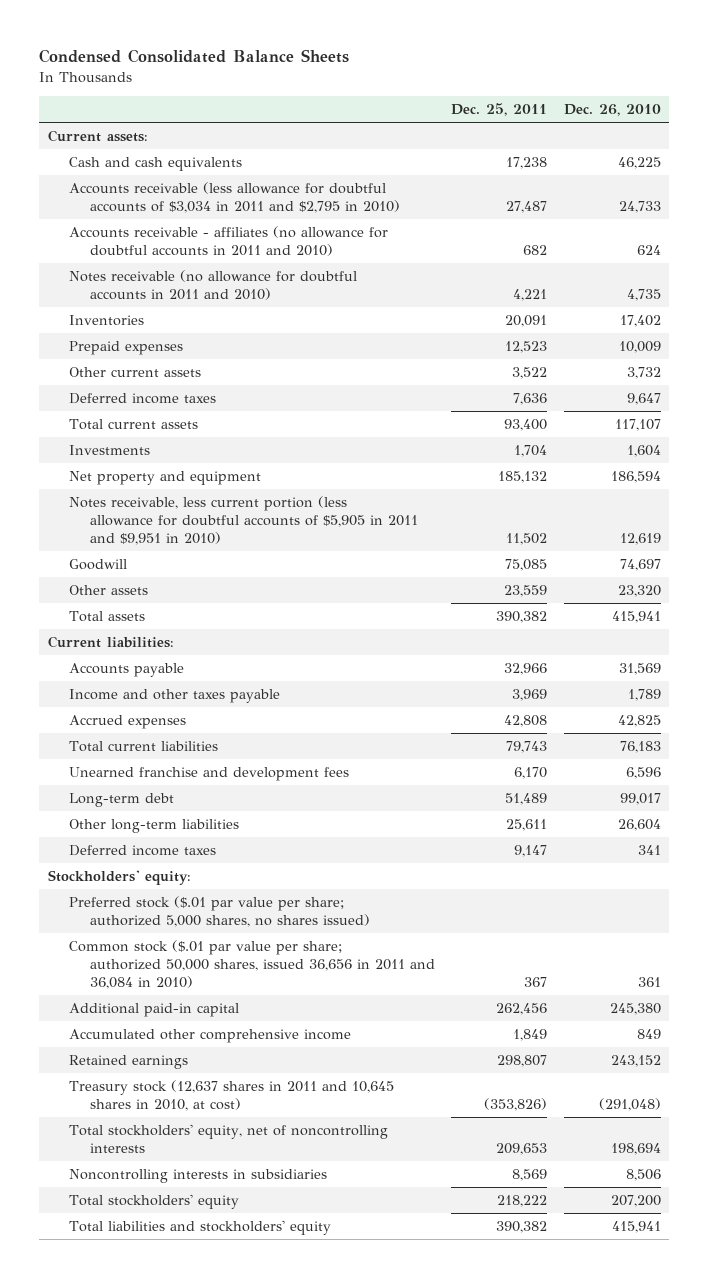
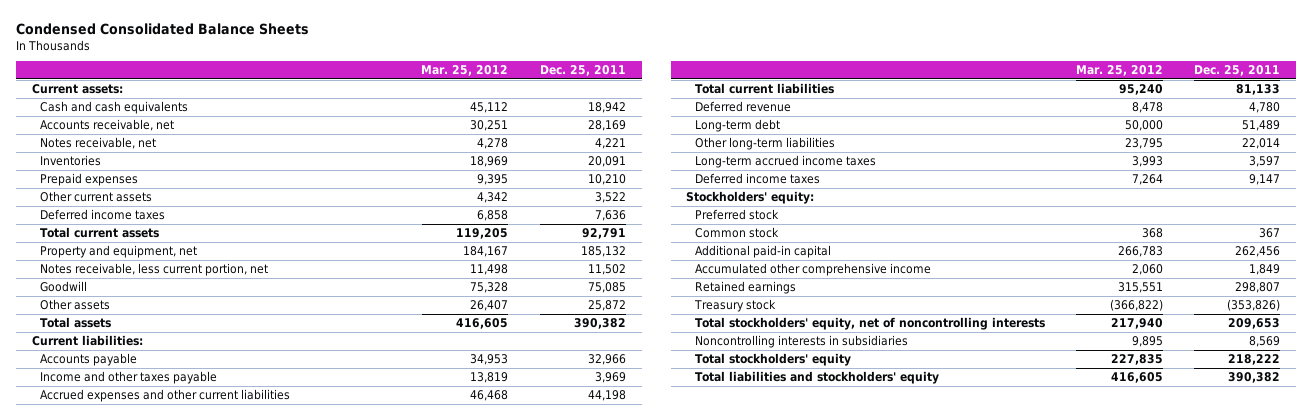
[563,104,661,117] Dec. 26, 2010 -> none
none -> [421,65,509,77] Mar. 25, 2012
[68,181,400,214] Accounts receivable (less allowance for doubtful accounts of $3,034 in 2011 and $2,795 in 2010) -> none
[68,225,388,257] Accounts receivable - affiliates (no allowance for doubtful accounts in 2011 and 2010) -> none
[506,156,548,169] 17,238 -> [587,102,626,114] 18,942
none -> [40,119,175,132] Accounts receivable, net
[68,269,357,301] Notes receivable (no allowance for doubtful accounts in 2011 and 2010) -> [40,137,157,150] Notes receivable, net
[505,340,548,353] 12,523 -> [587,174,626,186] 10,210
[68,444,150,455] Investments -> none
[504,418,548,431] 93,400 -> [581,228,626,240] 92,791
[68,470,261,485] Net property and equipment -> [40,245,198,259] Property and equipment, net
[68,495,418,546] Notes receivable, less current portion (less allowance for doubtful accounts of $5,905 in 2011 and $9,951 in 2010) -> [40,263,269,277] Notes receivable, less current portion, net
[504,584,548,597] 23,559 -> [587,300,626,312] 25,872
[68,766,349,781] Unearned franchise and development fees -> none
[68,714,186,729] Accrued expenses -> [40,389,291,403] Accrued expenses and other current liabilities
[504,714,548,727] 42,808 -> [587,390,626,402] 44,198
[506,740,548,753] 79,743 -> [1236,84,1281,96] 81,133
none -> [694,101,791,113] Deferred revenue
[506,818,548,831] 25,611 -> [1242,138,1281,150] 22,014
none -> [694,155,876,169] Long-term accrued income taxes
[68,895,370,928] Preferred stock ($.01 par value per share; authorized 5,000 shares, no shares issued) -> [694,209,779,221] Preferred stock
[68,939,435,990] Common stock ($.01 par value per share; authorized 50,000 shares, issued 36,656 in 2011 and 36,084 in 2010) -> [694,227,779,239] Common stock
[68,1079,394,1112] Treasury stock (12,637 shares in 2011 and 10,645 shares in 2010, at cost) -> [693,299,776,313] Treasury stock

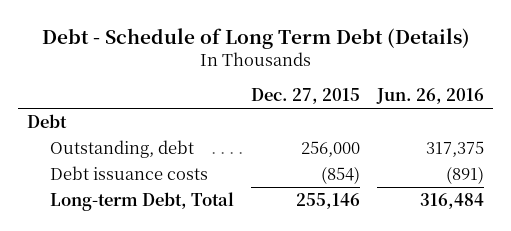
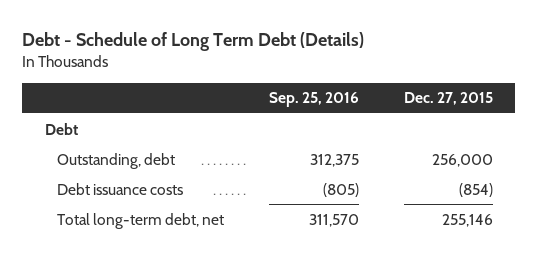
[376,88,485,105] Jun. 26, 2016 -> none
none -> [268,92,359,108] Sep. 25, 2016
[50,191,235,211] Long-term Debt, Total -> [57,212,225,229] Total long-term debt, net

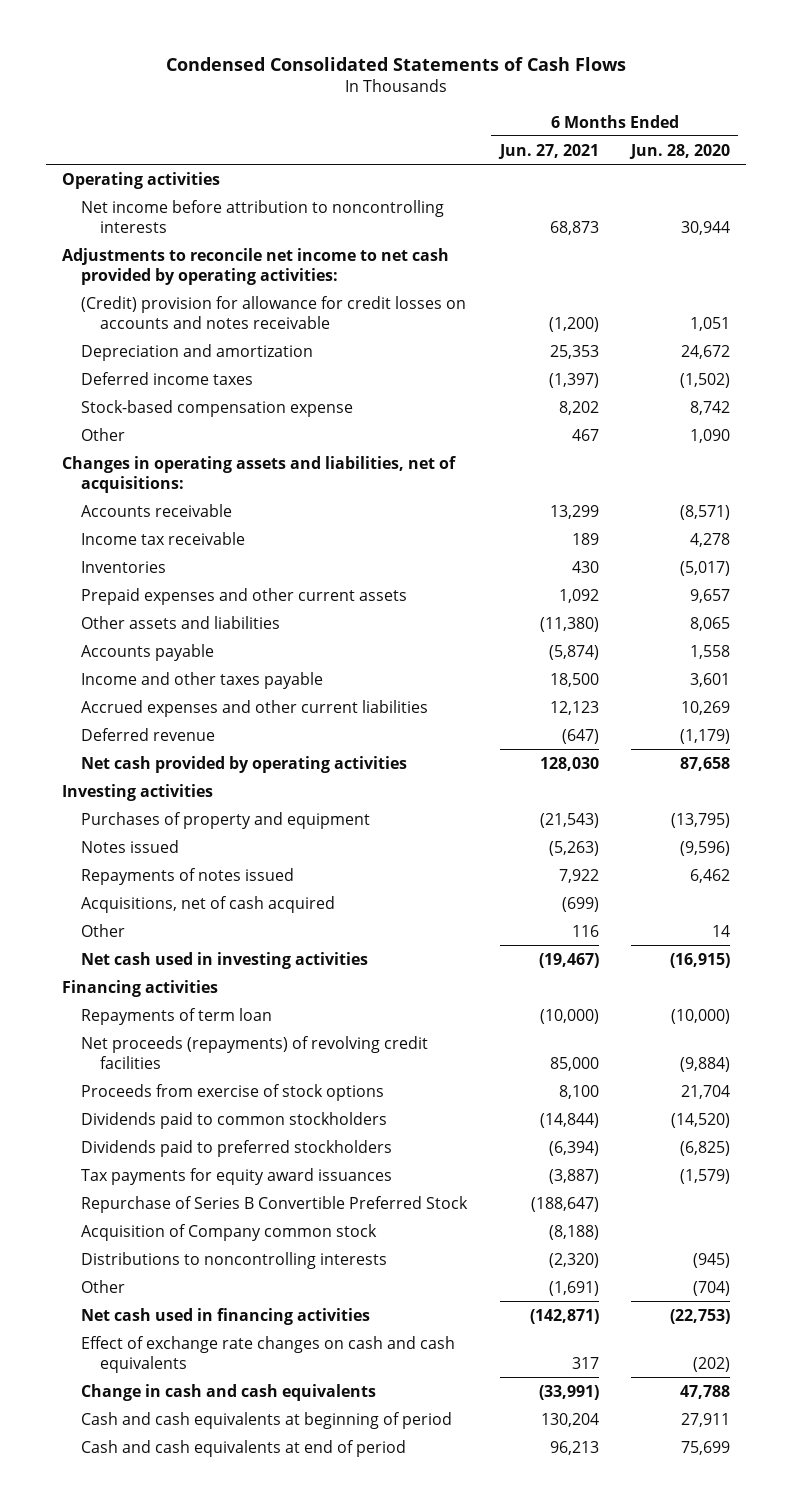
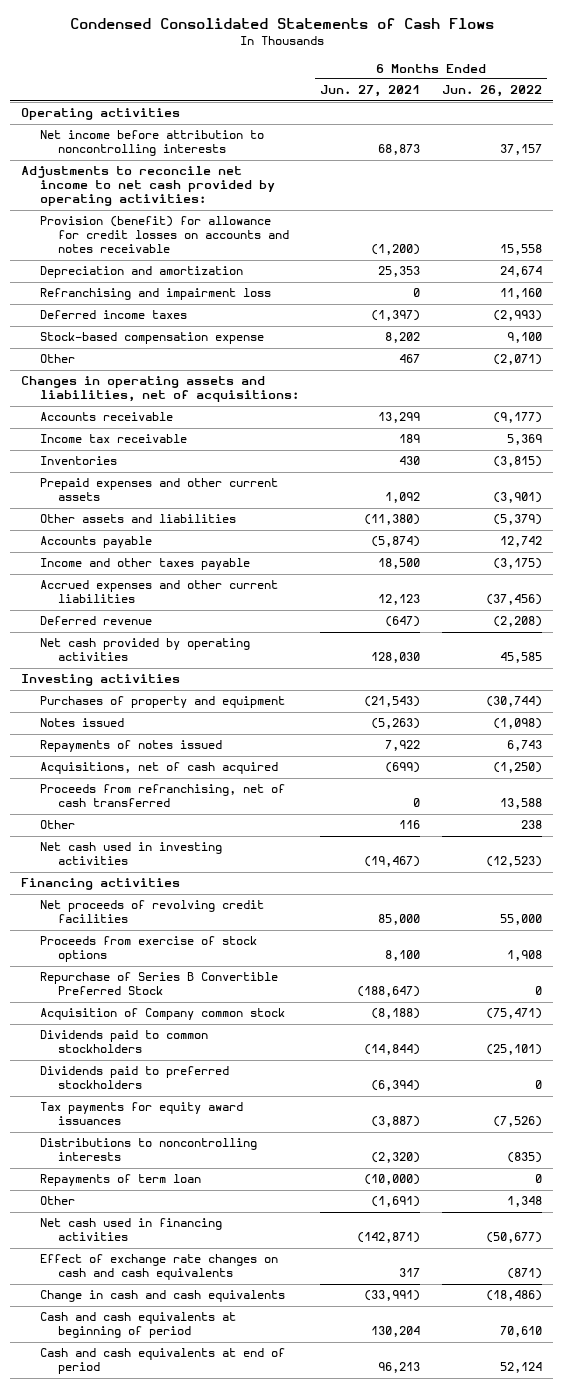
[628,143,730,159] Jun. 28, 2020 -> none
none -> [442,85,543,98] Jun. 26, 2022
[81,295,467,329] (Credit) provision for allowance for credit losses on accounts and notes receivable -> [39,216,290,254] Provision (benefit) for allowance for credit losses on accounts and notes receivable
none -> [39,288,271,301] Refranchising and impairment loss
none -> [39,784,285,808] Proceeds from refranchising, net of cash transferred
[81,1035,429,1069] Net proceeds (repayments) of revolving credit facilities -> [39,900,264,924] Net proceeds of revolving credit facilities
[81,1195,469,1213] Repurchase of Series B Convertible Preferred Stock -> [39,972,278,996] Repurchase of Series B Convertible Preferred Stock
[81,1223,378,1241] Acquisition of Company common stock -> [39,1008,285,1021] Acquisition of Company common stock
[81,1007,273,1025] Repayments of term loan -> [39,1174,201,1187] Repayments of term loan

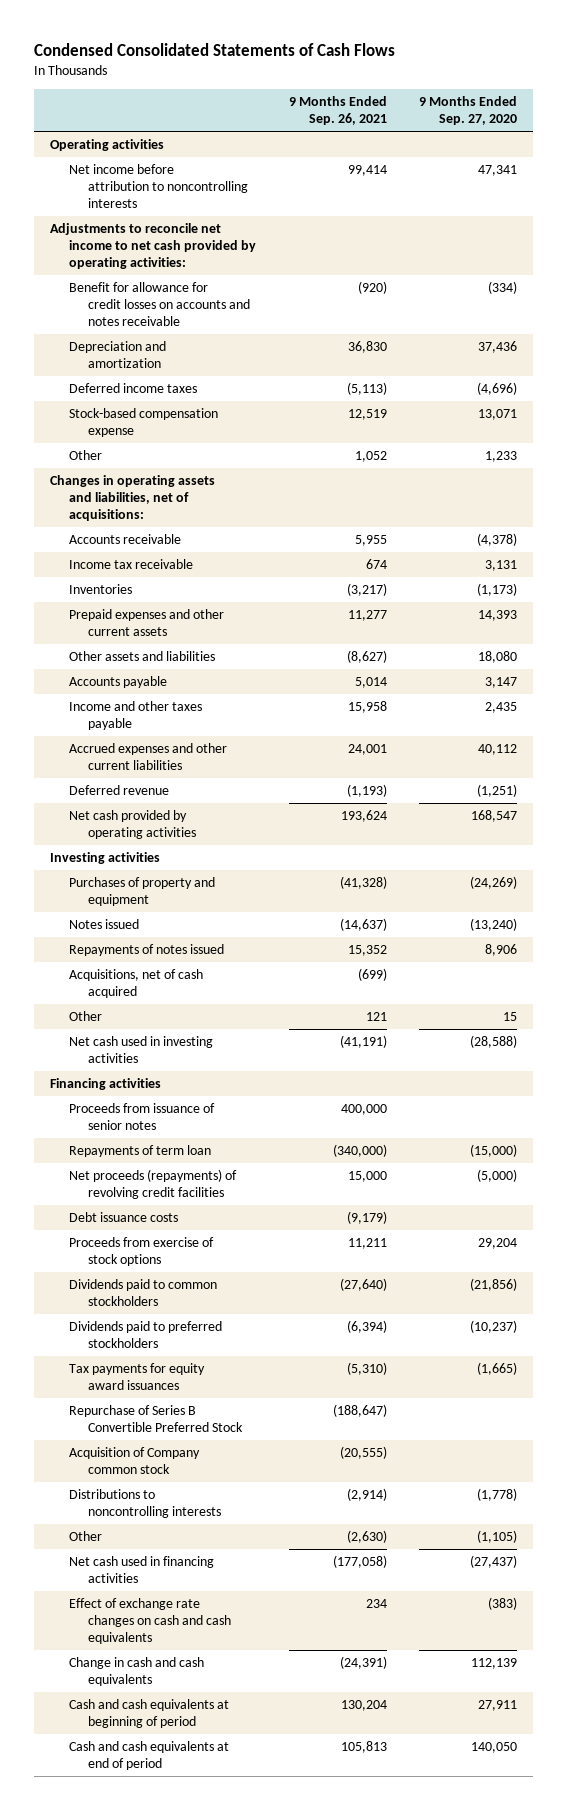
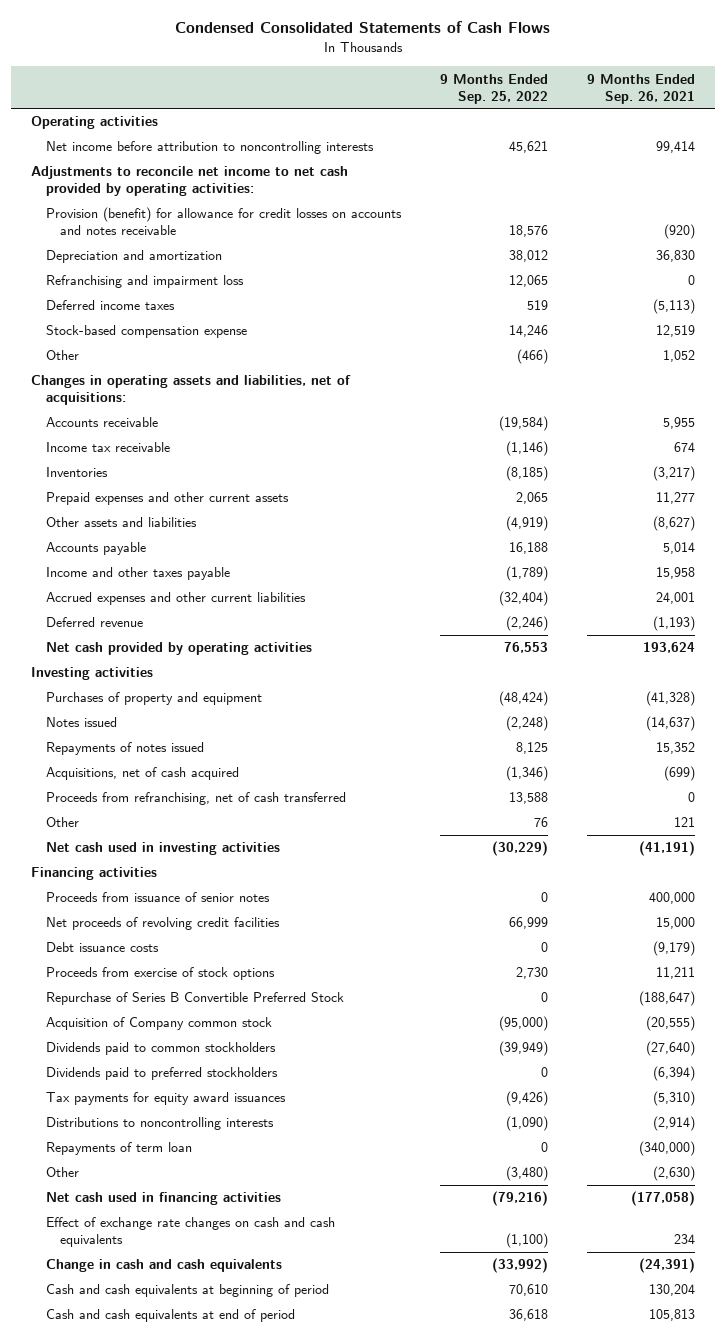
[419,96,518,126] 9 Months Ended Sep. 27, 2020 -> none
none -> [439,73,548,104] 9 Months Ended Sep. 25, 2022
[69,282,251,327] Benefit for allowance for credit losses on accounts and notes receivable -> [45,207,402,236] Provision (benefit) for allowance for credit losses on accounts and notes receivable
none -> [45,275,244,289] Refranchising and impairment loss
none -> [45,792,346,806] Proceeds from refranchising, net of cash transferred
[69,1169,238,1200] Net proceeds (repayments) of revolving credit facilities -> [45,917,280,931] Net proceeds of revolving credit facilities
[69,1405,244,1433] Repurchase of Series B Convertible Preferred Stock -> [45,992,344,1006] Repurchase of Series B Convertible Preferred Stock
[69,1447,201,1475] Acquisition of Company common stock -> [45,1017,272,1031] Acquisition of Company common stock
[69,1145,212,1158] Repayments of term loan -> [45,1142,192,1156] Repayments of term loan

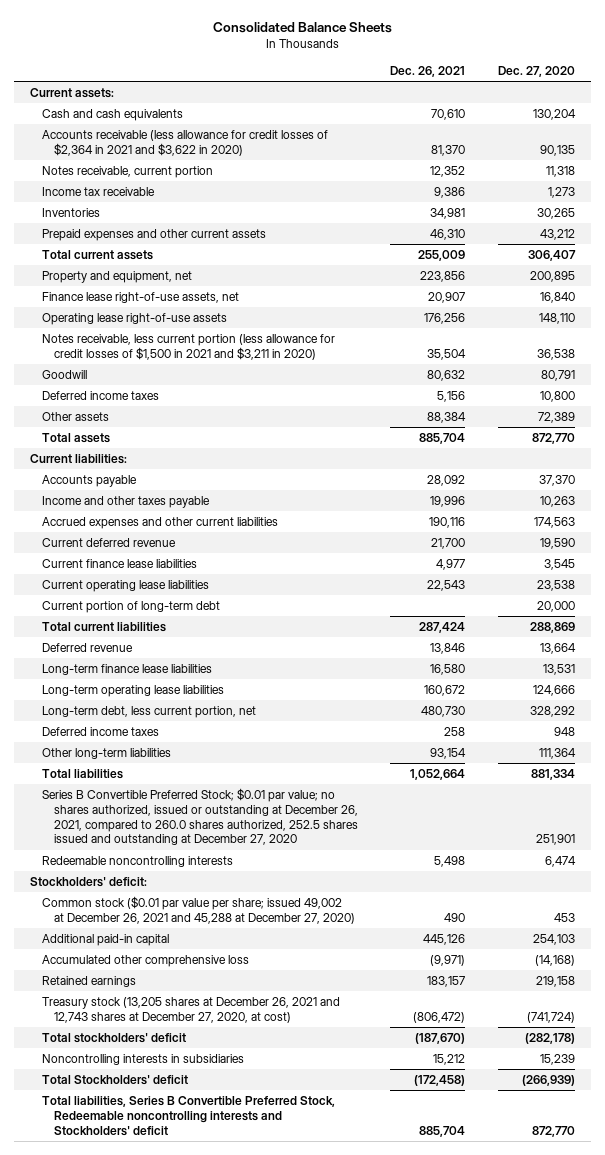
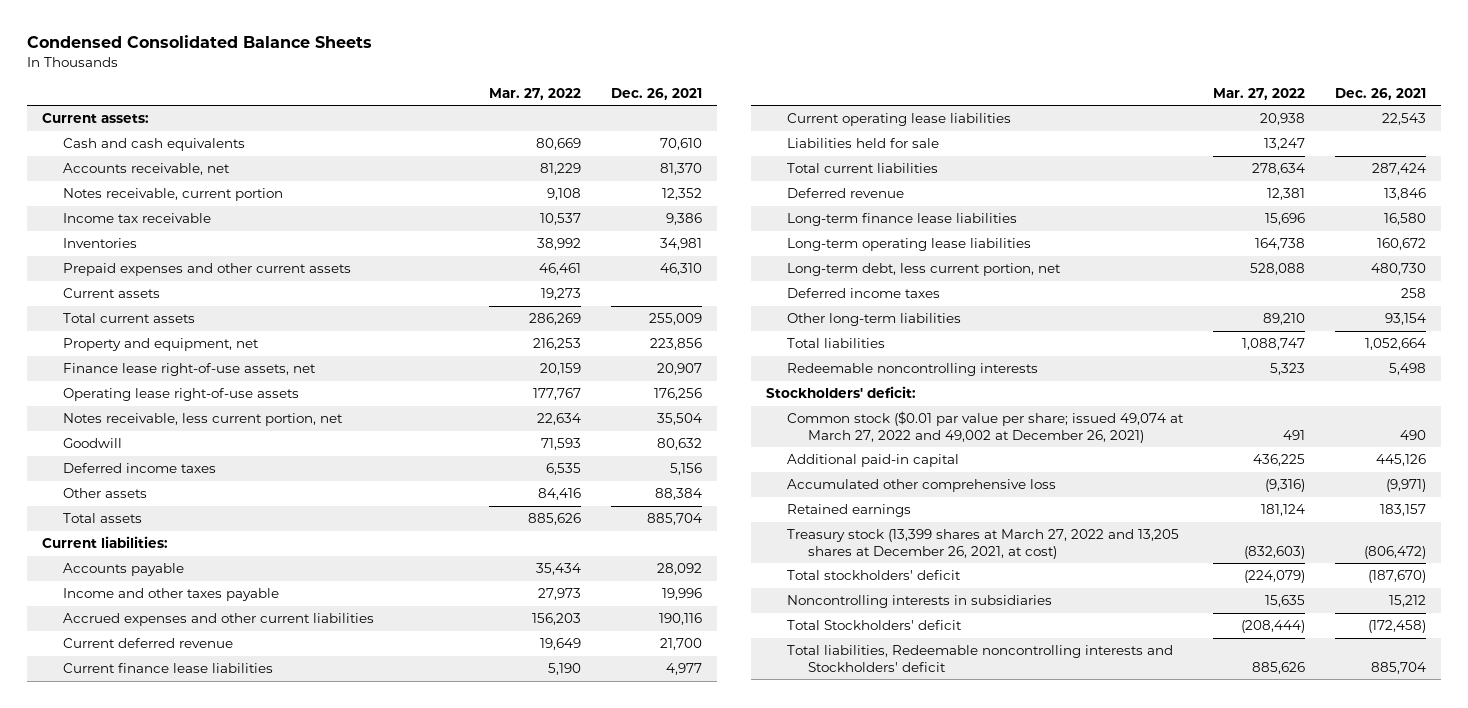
[212,22,392,34] Consolidated Balance Sheets -> [26,35,372,49] Condensed Consolidated Balance Sheets
[498,66,576,78] Dec. 27, 2020 -> none
none -> [488,87,581,100] Mar. 27, 2022
[42,129,329,156] Accounts receivable (less allowance for credit losses of $2,364 in 2021 and $3,622 in 2020) -> [62,163,230,176] Accounts receivable, net
none -> [62,288,160,299] Current assets
[42,333,336,360] Notes receivable, less current portion (less allowance for credit losses of $1,500 in 2021 and $3,211 in 2020) -> [62,413,343,427] Notes receivable, less current portion, net
[42,600,221,613] Current portion of long-term debt -> none
none -> [787,138,940,149] Liabilities held for sale
[42,787,358,846] Series B Convertible Preferred Stock; $0.01 par value; no shares authorized, issued or outstanding at December 26, 2021, compared to 260.0 shares authorized, 252.5 shares issued and outstanding at December 27, 2020 -> none
[42,895,355,924] Common stock ($0.01 par value per share; issued 49,002 at December 26, 2021 and 45,288 at December 27, 2020) -> [787,411,1185,443] Common stock ($0.01 par value per share; issued 49,074 at March 27, 2022 and 49,002 at December 26, 2021)
[42,996,341,1023] Treasury stock (13,205 shares at December 26, 2021 and 12,743 shares at December 27, 2020, at cost) -> [787,529,1180,559] Treasury stock (13,399 shares at March 27, 2022 and 13,205 shares at December 26, 2021, at cost)
[42,1095,336,1136] Total liabilities, Series B Convertible Preferred Stock, Redeemable noncontrolling interests and Stockholders' deficit -> [787,645,1174,672] Total liabilities, Redeemable noncontrolling interests and Stockholders' deficit

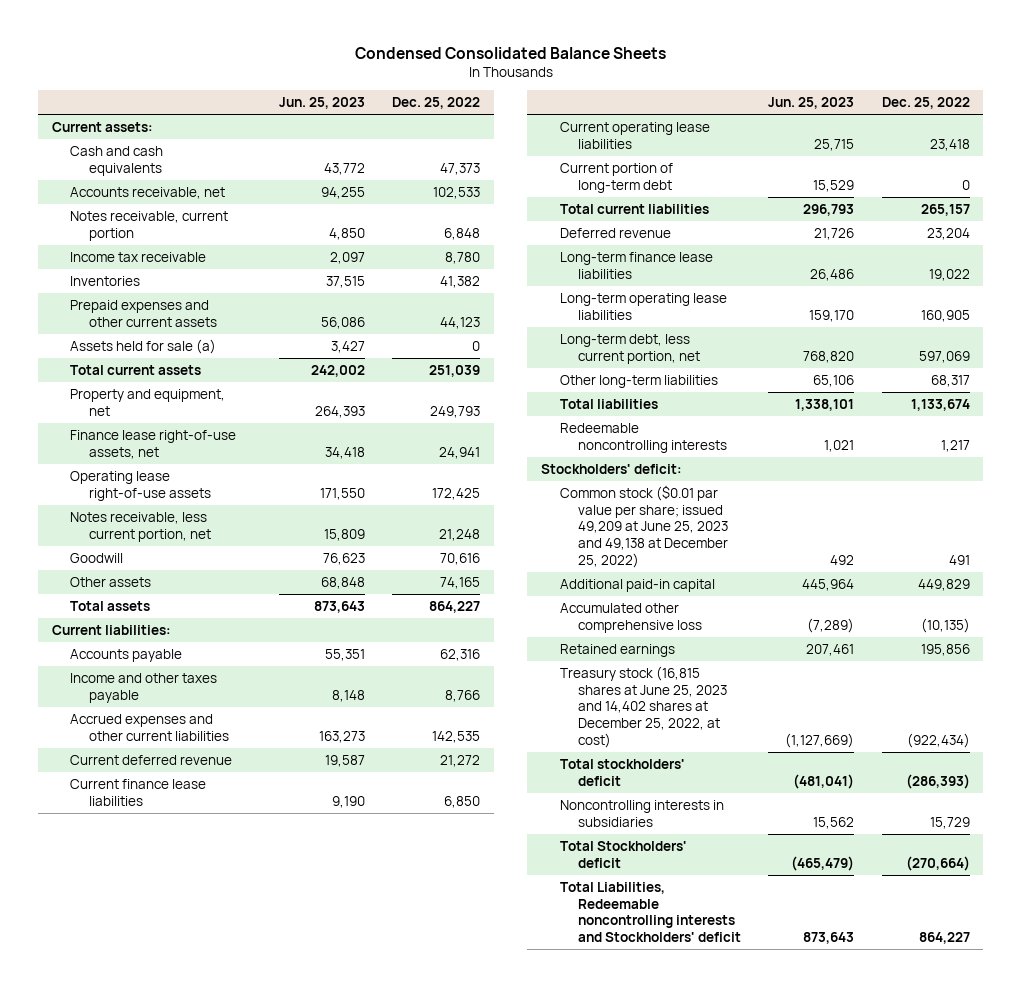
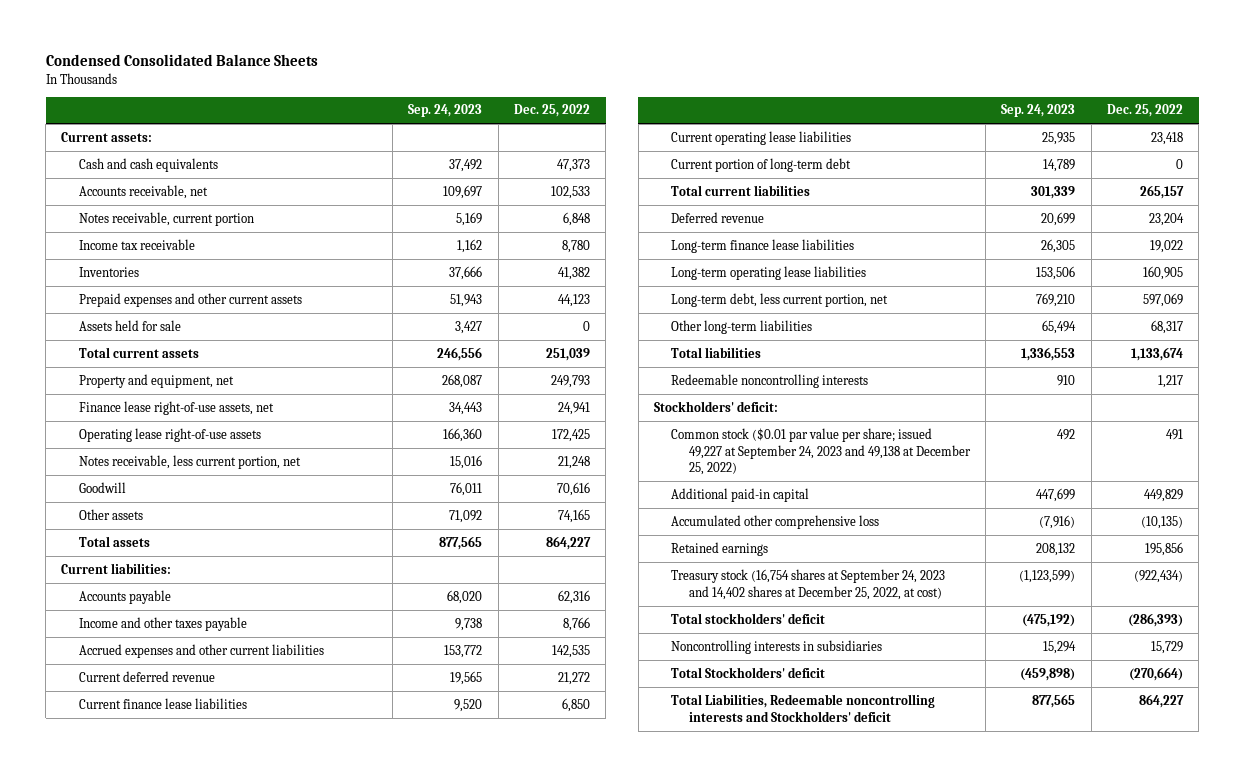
[279,97,366,110] Jun. 25, 2023 -> none
none -> [408,104,483,118] Sep. 24, 2023
[70,338,217,354] Assets held for sale (a) -> [78,319,181,331] Assets held for sale
[559,484,729,568] Common stock ($0.01 par value per share; issued 49,209 at June 25, 2023 and 49,138 at December 25, 2022) -> [671,427,971,476] Common stock ($0.01 par value per share; issued 49,227 at September 24, 2023 and 49,138 at December 25, 2022)
[559,665,728,748] Treasury stock (16,815 shares at June 25, 2023 and 14,402 shares at December 25, 2022, at cost) -> [671,568,946,600] Treasury stock (16,754 shares at September 24, 2023 and 14,402 shares at December 25, 2022, at cost)

